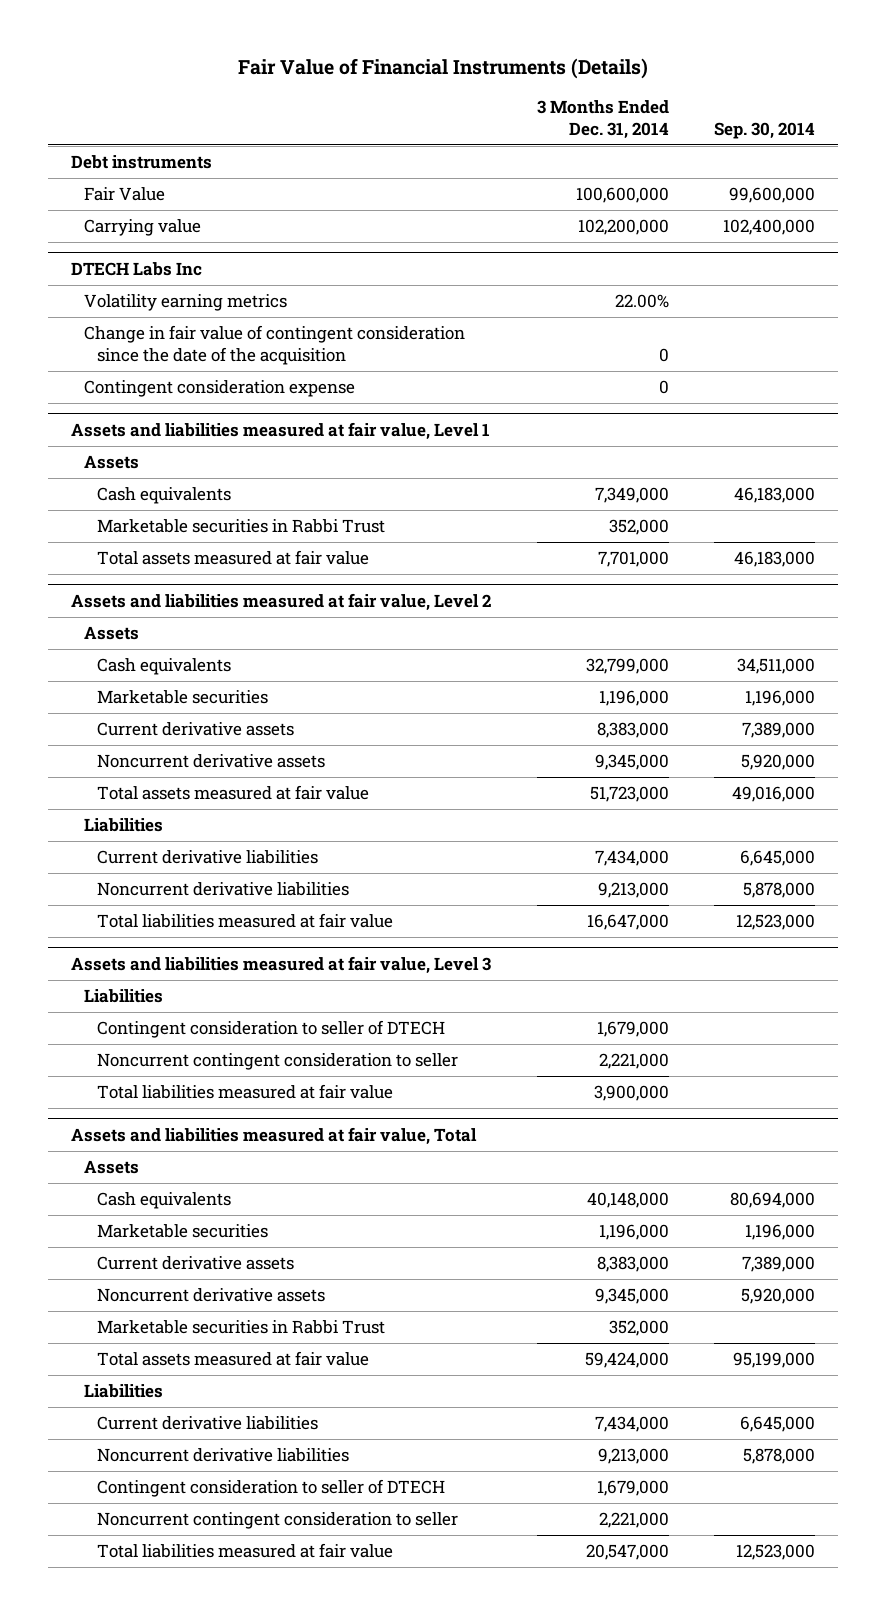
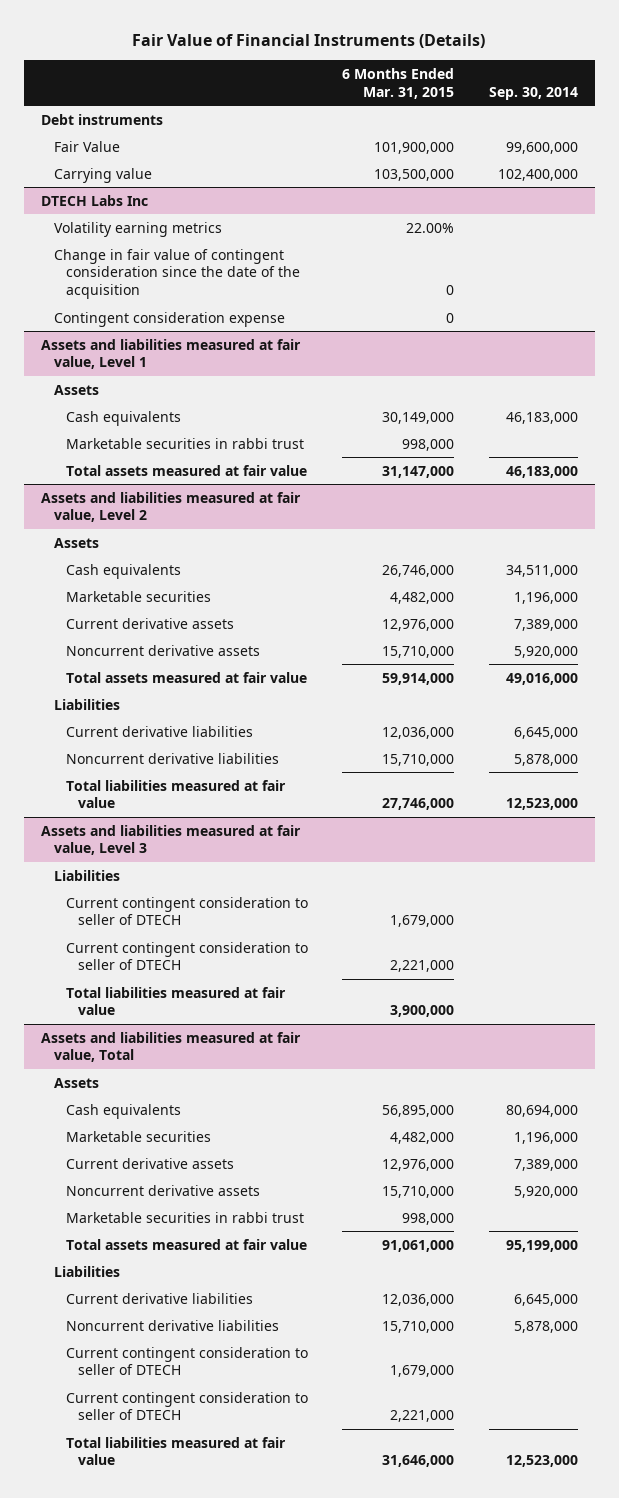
[536,100,669,139] 3 Months Ended Dec. 31, 2014 -> none
none -> [342,67,455,99] 6 Months Ended Mar. 31, 2015
[97,519,386,534] Marketable securities in Rabbi Trust -> [65,437,304,449] Marketable securities in rabbi trust
[97,1020,446,1039] Contingent consideration to seller of DTECH -> [65,896,308,926] Current contingent consideration to seller of DTECH
[97,1053,459,1071] Noncurrent contingent consideration to seller -> [65,941,308,971] Current contingent consideration to seller of DTECH
[97,1320,386,1335] Marketable securities in Rabbi Trust -> [65,1211,304,1223] Marketable securities in rabbi trust
[97,1479,446,1498] Contingent consideration to seller of DTECH -> [65,1346,308,1376] Current contingent consideration to seller of DTECH
[97,1512,459,1530] Noncurrent contingent consideration to seller -> [65,1391,308,1421] Current contingent consideration to seller of DTECH

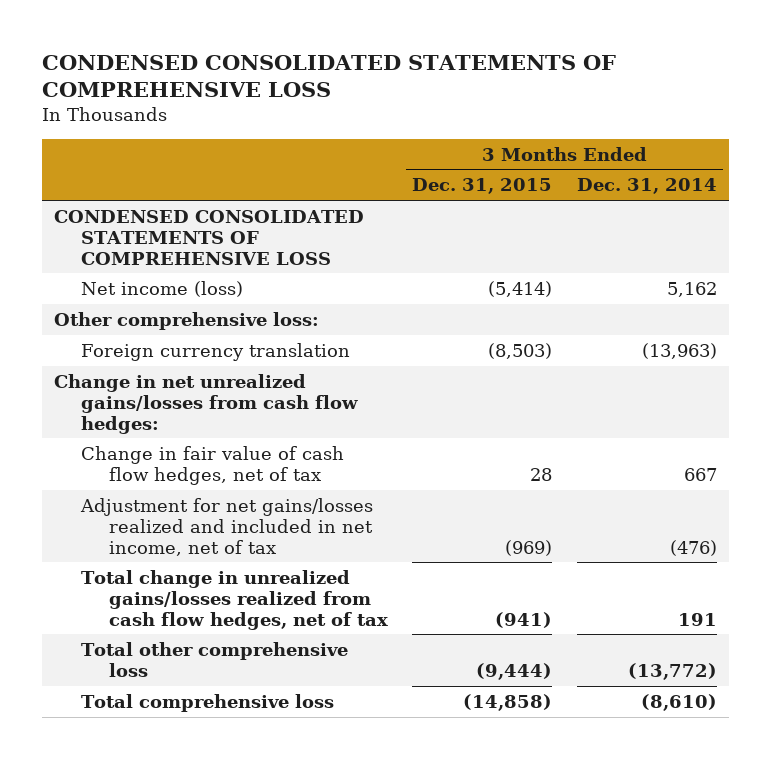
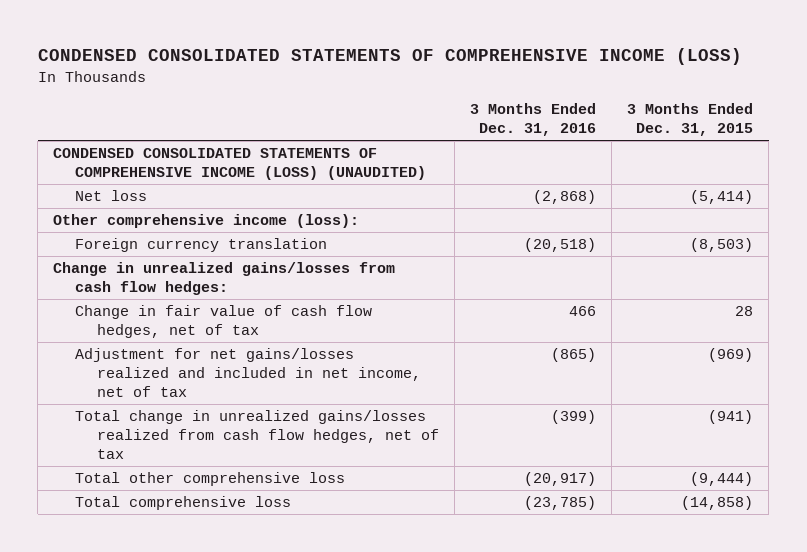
[41,54,616,98] CONDENSED CONSOLIDATED STATEMENTS OF COMPREHENSIVE LOSS -> [37,48,742,66] CONDENSED CONSOLIDATED STATEMENTS OF COMPREHENSIVE INCOME (LOSS)
[576,178,717,195] Dec. 31, 2014 -> none
none -> [470,103,597,137] 3 Months Ended Dec. 31, 2016
[54,209,365,265] CONDENSED CONSOLIDATED STATEMENTS OF COMPREHENSIVE LOSS -> [53,148,427,181] CONDENSED CONSOLIDATED STATEMENTS OF COMPREHENSIVE INCOME (LOSS) (UNAUDITED)
[81,280,244,297] Net income (loss) -> [75,190,148,202] Net loss
[54,311,320,330] Other comprehensive loss: -> [53,214,360,229] Other comprehensive income (loss):
[54,373,359,434] Change in net unrealized gains/losses from cash flow hedges: -> [53,262,396,296] Change in unrealized gains/losses from cash flow hedges:

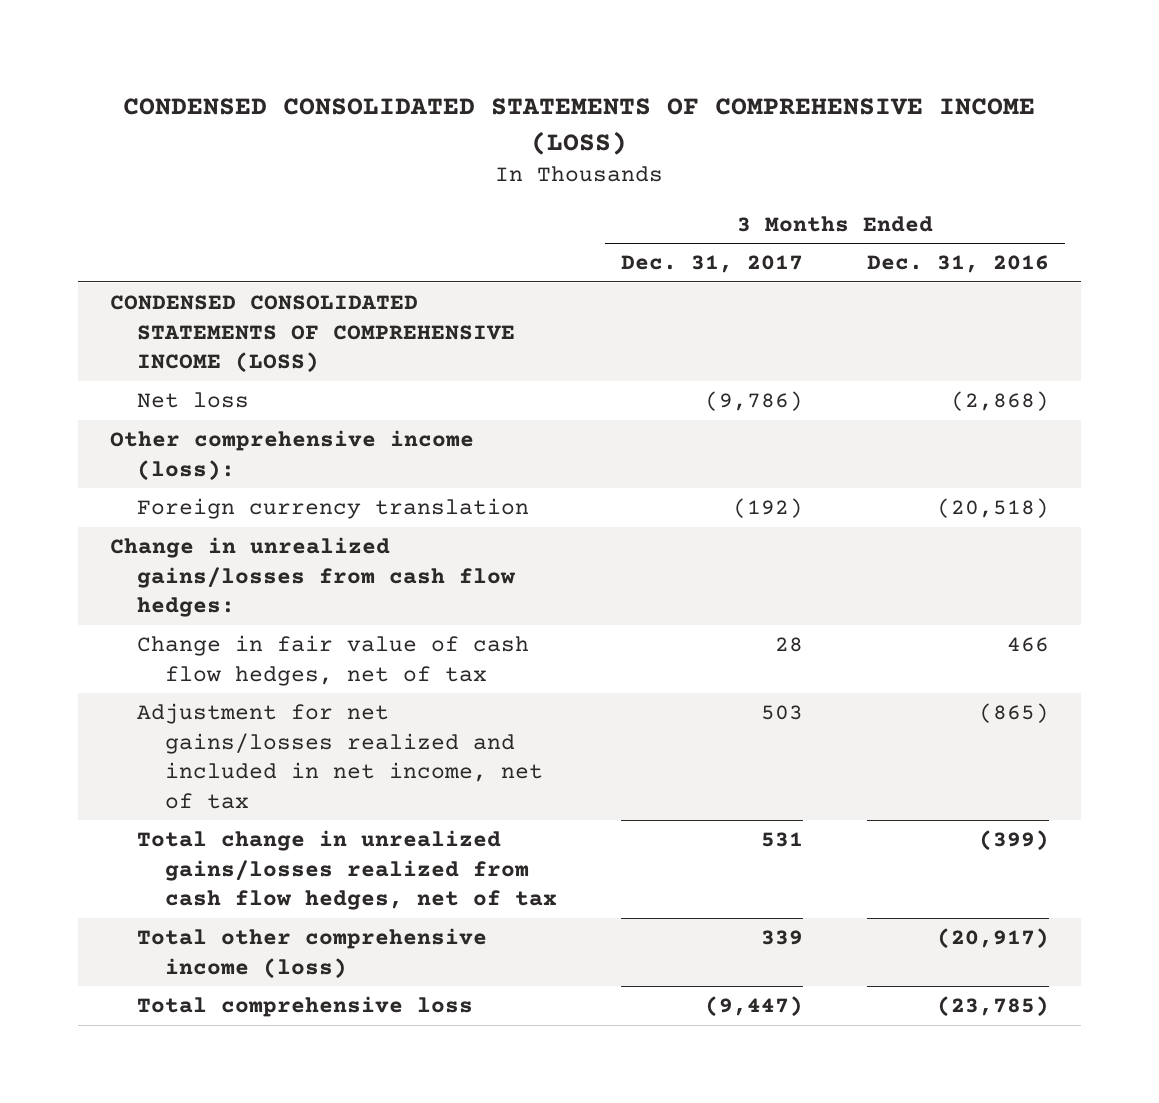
[627,103,754,137] 3 Months Ended Dec. 31, 2015 -> none
none -> [620,255,803,274] Dec. 31, 2017
[53,148,427,181] CONDENSED CONSOLIDATED STATEMENTS OF COMPREHENSIVE INCOME (LOSS) (UNAUDITED) -> [109,295,516,374] CONDENSED CONSOLIDATED STATEMENTS OF COMPREHENSIVE INCOME (LOSS)
[75,472,346,487] Total other comprehensive loss -> [137,928,488,979] Total other comprehensive income (loss)

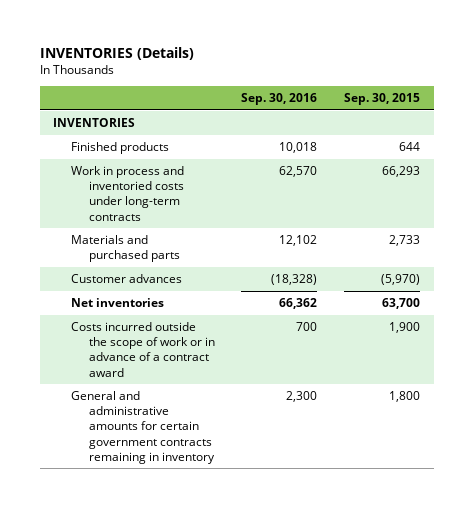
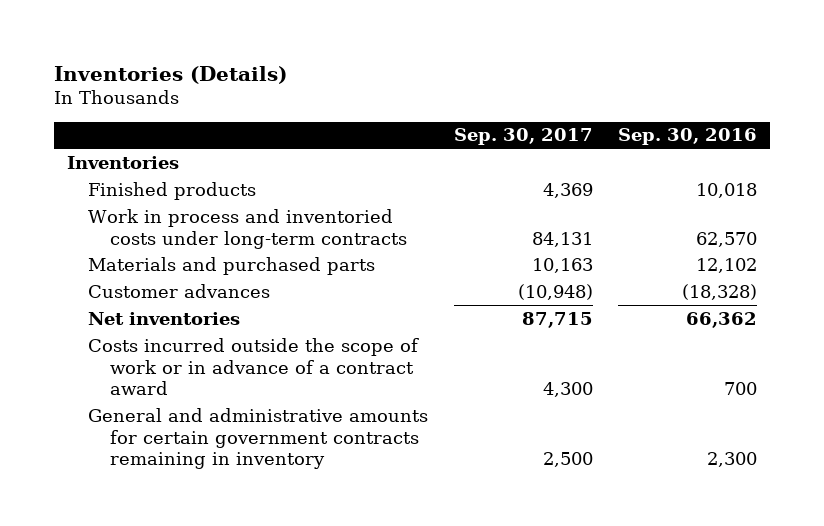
[39,47,194,61] INVENTORIES (Details) -> [54,65,288,84] Inventories (Details)
[344,92,421,105] Sep. 30, 2015 -> none
none -> [453,128,593,146] Sep. 30, 2017
[53,118,136,128] INVENTORIES -> [66,155,179,169] Inventories

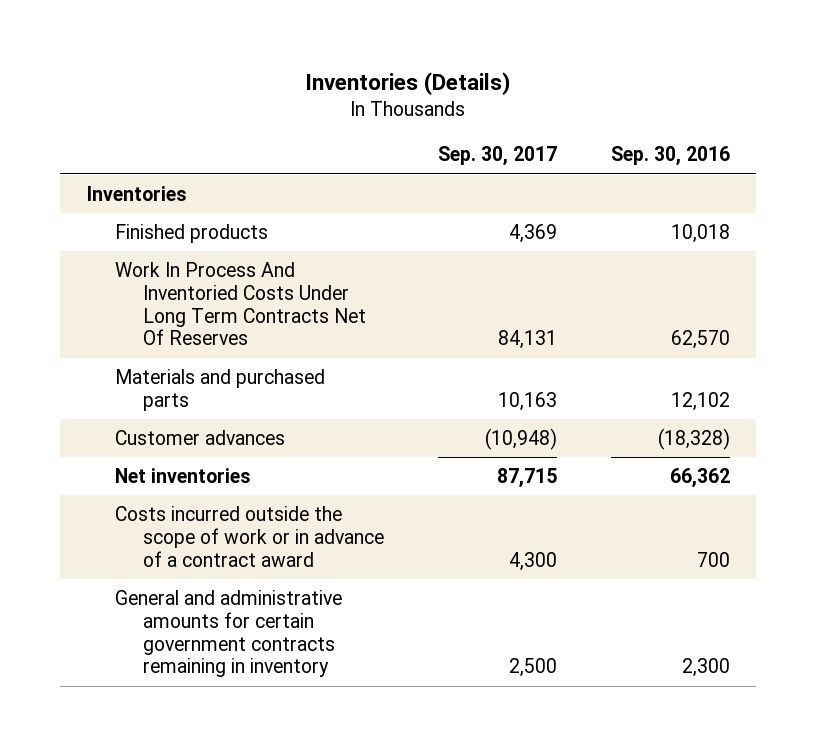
[88,208,407,249] Work in process and inventoried costs under long-term contracts -> [114,261,367,346] Work In Process And Inventoried Costs Under Long Term Contracts Net Of Reserves

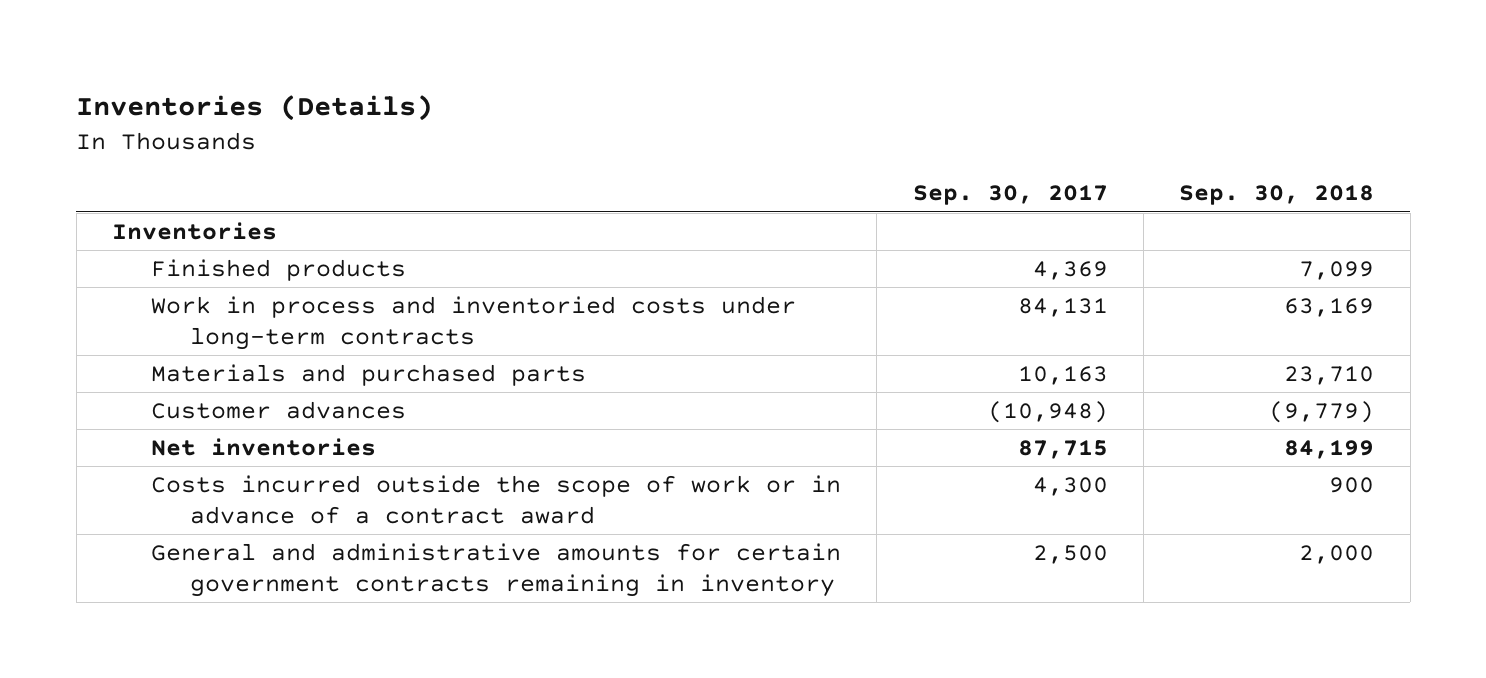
[610,146,730,167] Sep. 30, 2016 -> none
none -> [1179,185,1375,206] Sep. 30, 2018
[114,261,367,346] Work In Process And Inventoried Costs Under Long Term Contracts Net Of Reserves -> [150,296,796,350] Work in process and inventoried costs under long-term contracts

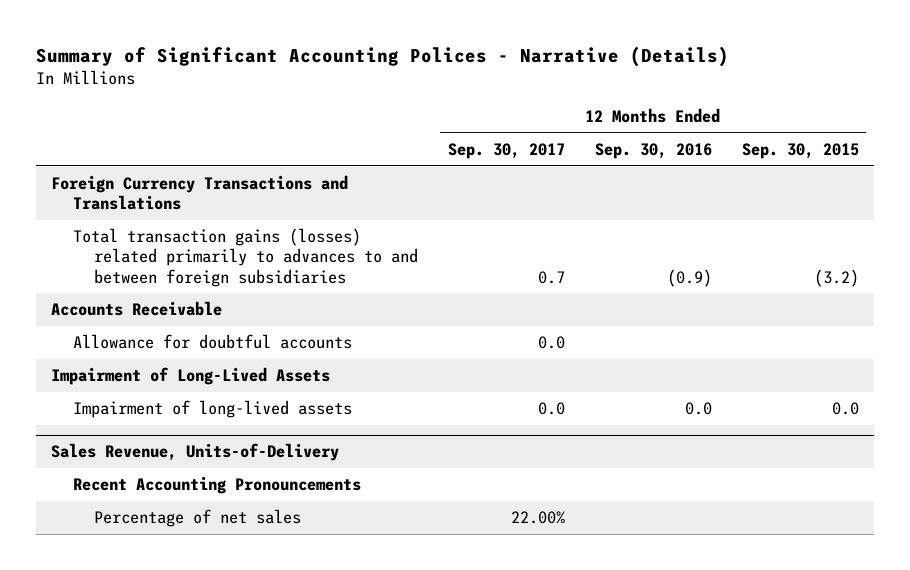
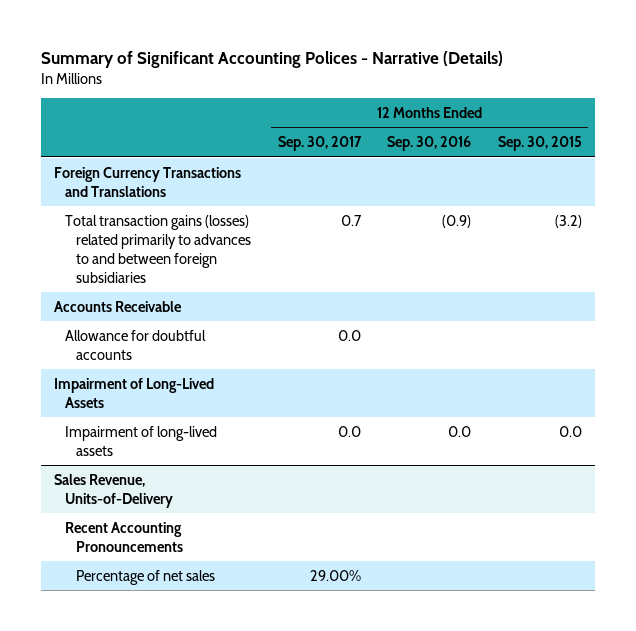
[510,511,565,525] 22.00% -> [309,569,361,581] 29.00%

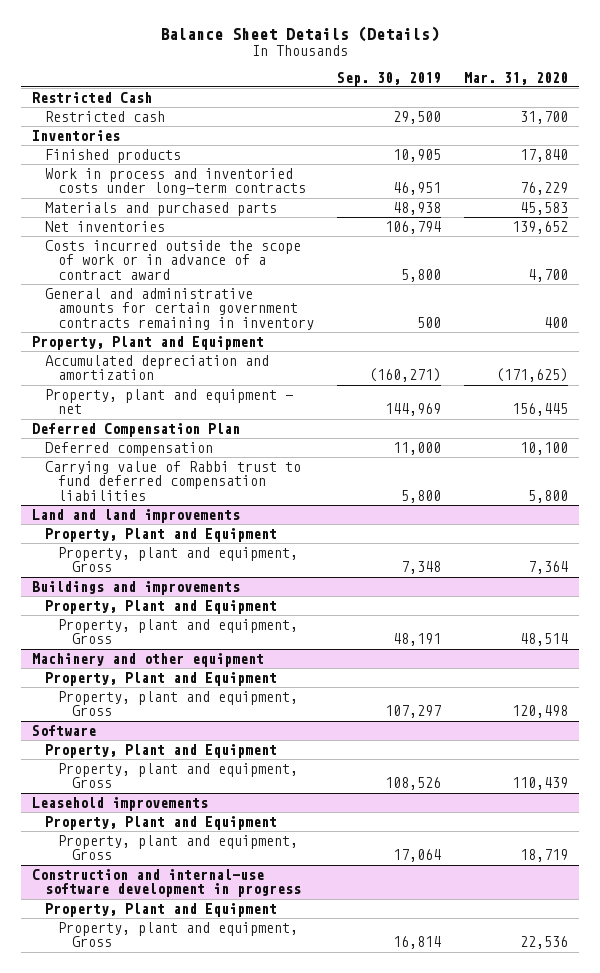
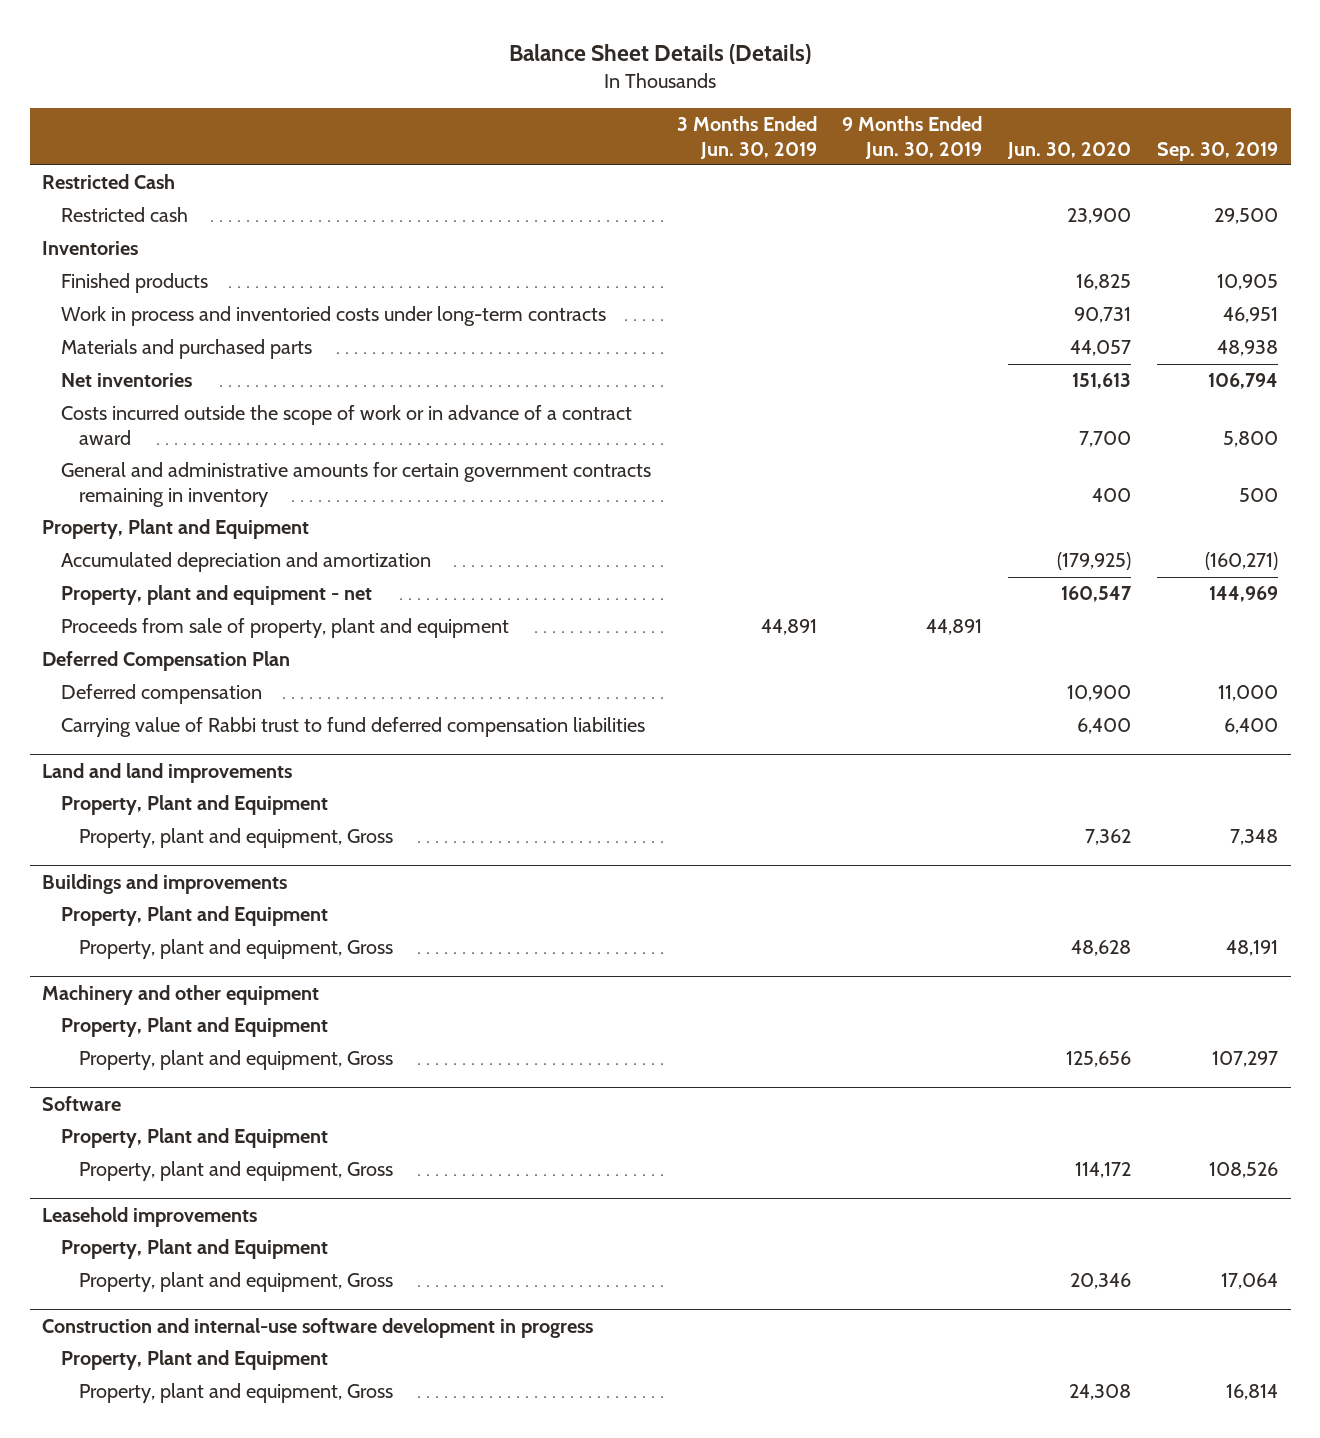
[463,71,568,85] Mar. 31, 2020 -> none
none -> [676,116,817,159] 3 Months Ended Jun. 30, 2019
none -> [842,116,983,159] 9 Months Ended Jun. 30, 2019
none -> [1007,141,1132,159] Jun. 30, 2020
none -> [60,618,509,639] Proceeds from sale of property, plant and equipment
[401,489,442,503] 5,800 -> [1223,718,1278,735] 6,400

